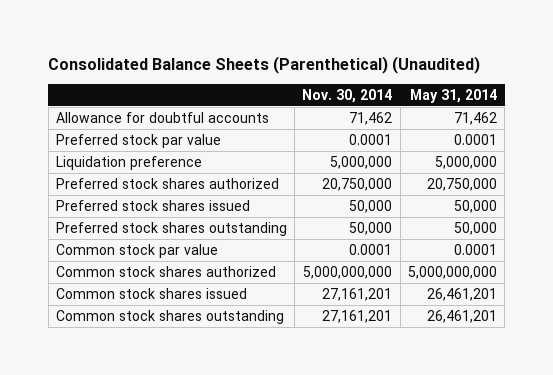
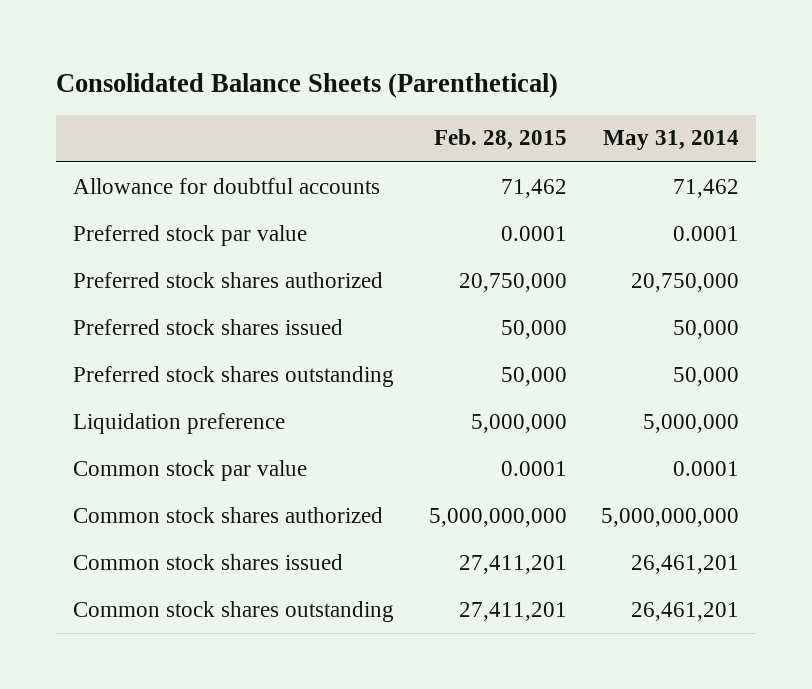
[48,55,481,74] Consolidated Balance Sheets (Parenthetical) (Unaudited) -> [56,72,559,98] Consolidated Balance Sheets (Parenthetical)
[302,88,393,103] Nov. 30, 2014 -> none
none -> [433,129,567,151] Feb. 28, 2015
[55,156,202,171] Liquidation preference -> [73,412,286,434] Liquidation preference

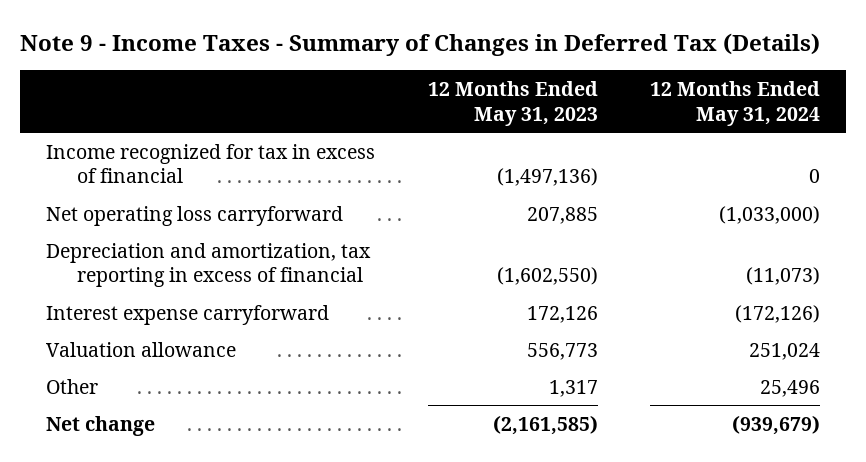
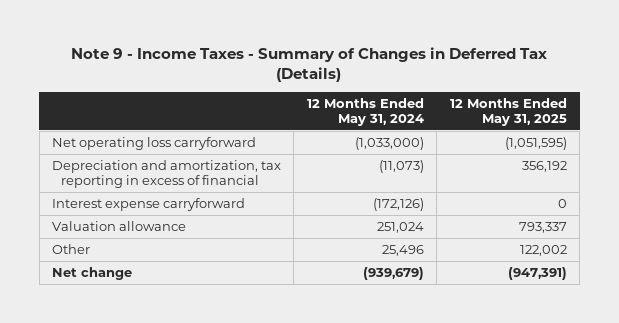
[427,80,598,126] 12 Months Ended May 31, 2023 -> none
none -> [449,98,567,127] 12 Months Ended May 31, 2025
[46,143,376,184] Income recognized for tax in excess of financial -> none

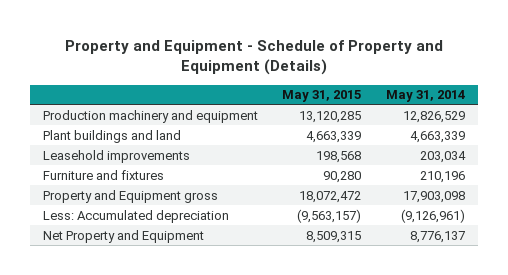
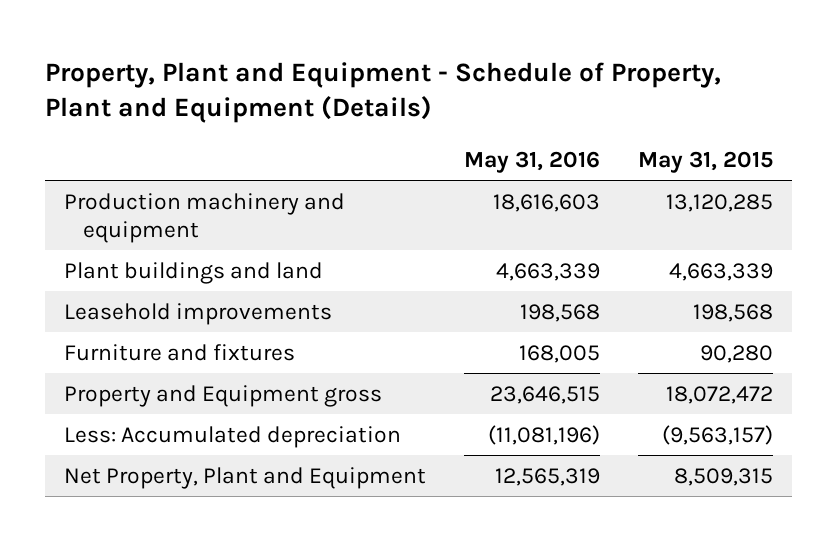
[64,39,443,76] Property and Equipment - Schedule of Property and Equipment (Details) -> [45,61,722,124] Property, Plant and Equipment - Schedule of Property, Plant and Equipment (Details)
[386,90,466,103] May 31, 2014 -> none
none -> [464,151,601,174] May 31, 2016
[42,229,204,243] Net Property and Equipment -> [64,466,427,489] Net Property, Plant and Equipment

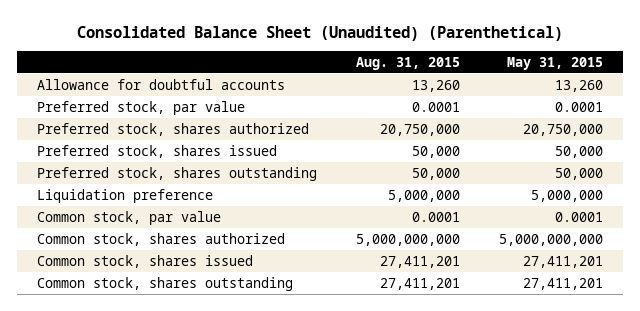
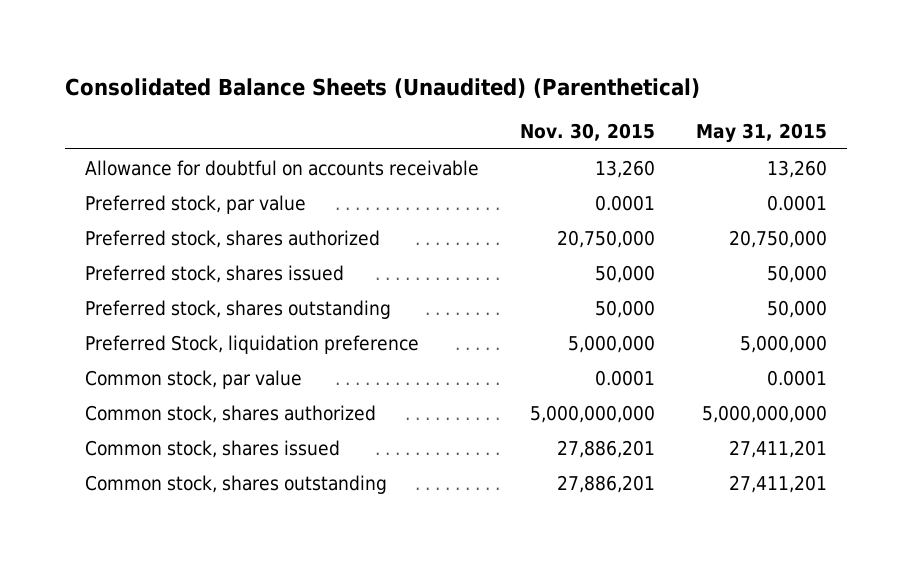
[77,25,564,41] Consolidated Balance Sheet (Unaudited) (Parenthetical) -> [65,77,701,98] Consolidated Balance Sheets (Unaudited) (Parenthetical)
[356,56,461,70] Aug. 31, 2015 -> none
none -> [520,123,656,142] Nov. 30, 2015
[36,78,285,90] Allowance for doubtful accounts -> [85,159,480,176] Allowance for doubtful on accounts receivable
[36,188,213,203] Liquidation preference -> [85,334,420,354] Preferred Stock, liquidation preference

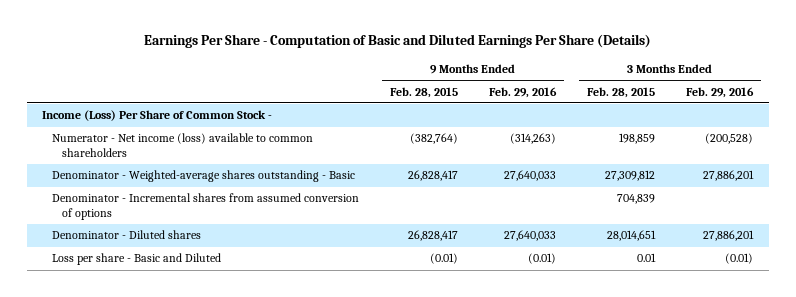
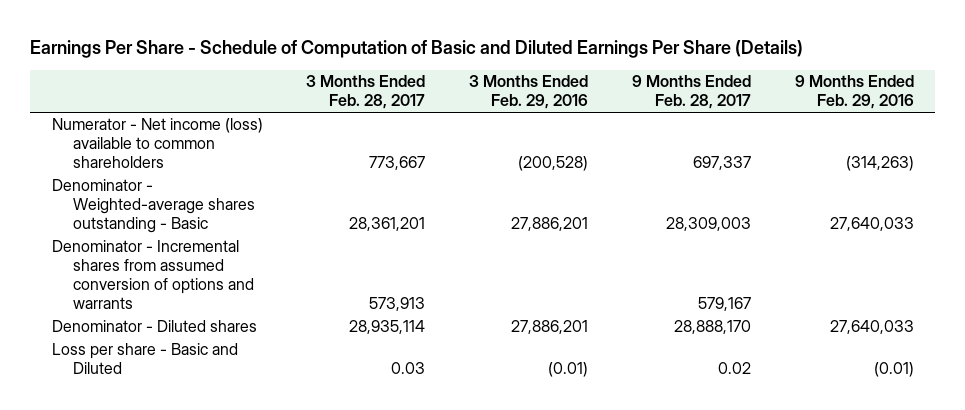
[143,34,651,49] Earnings Per Share - Computation of Basic and Diluted Earnings Per Share (Details) -> [29,40,803,59] Earnings Per Share - Schedule of Computation of Basic and Diluted Earnings Per Share (Details)
[389,86,458,98] Feb. 28, 2015 -> none
[587,86,656,98] Feb. 28, 2015 -> none
none -> [306,75,426,110] 3 Months Ended Feb. 28, 2017
none -> [631,75,751,110] 9 Months Ended Feb. 28, 2017
[42,110,273,122] Income (Loss) Per Share of Common Stock - -> none
[51,193,359,221] Denominator - Incremental shares from assumed conversion of options -> [51,240,255,310] Denominator - Incremental shares from assumed conversion of options and warrants

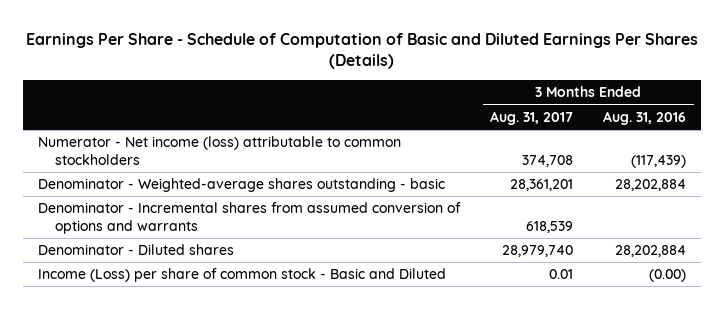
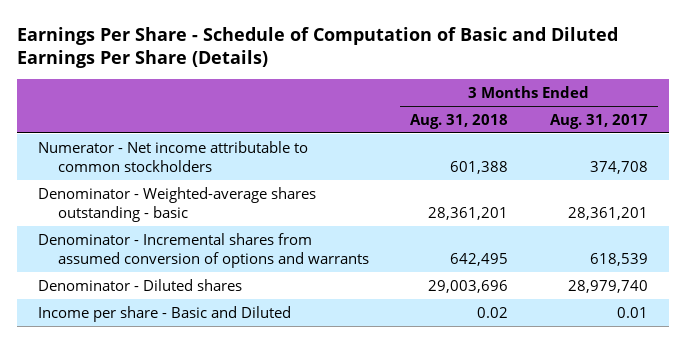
[26,32,699,70] Earnings Per Share - Schedule of Computation of Basic and Diluted Earnings Per Shares (Details) -> [17,26,619,69] Earnings Per Share - Schedule of Computation of Basic and Diluted Earnings Per Share (Details)
[603,110,687,125] Aug. 31, 2016 -> none
none -> [410,113,509,129] Aug. 31, 2018
[38,136,402,165] Numerator - Net income (loss) attributable to common stockholders -> [37,140,308,172] Numerator - Net income attributable to common stockholders
[38,268,447,283] Income (Loss) per share of common stock - Basic and Diluted -> [37,305,291,322] Income per share - Basic and Diluted

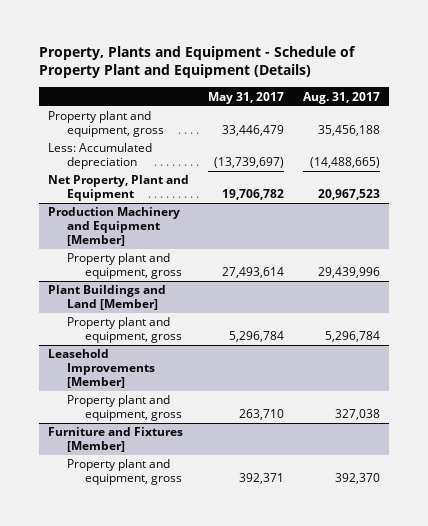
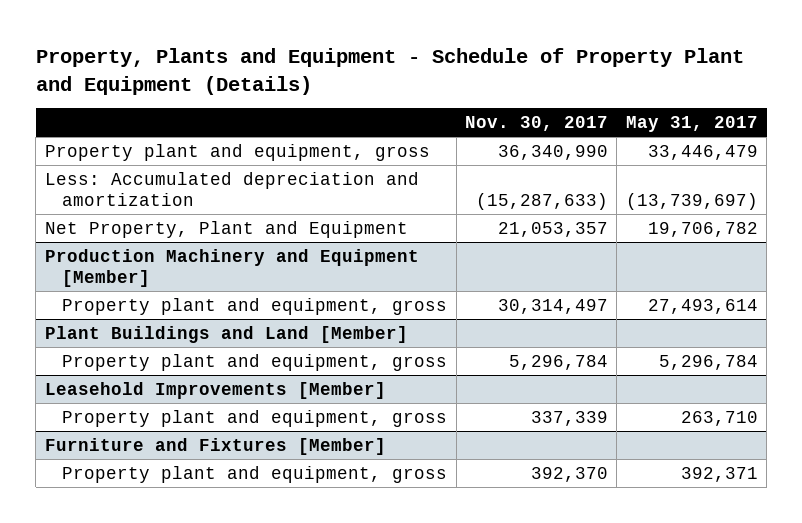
[302,91,380,104] Aug. 31, 2017 -> none
none -> [464,116,608,132] Nov. 30, 2017
[48,143,153,170] Less: Accumulated depreciation -> [44,171,419,206] Less: Accumulated depreciation and amortization

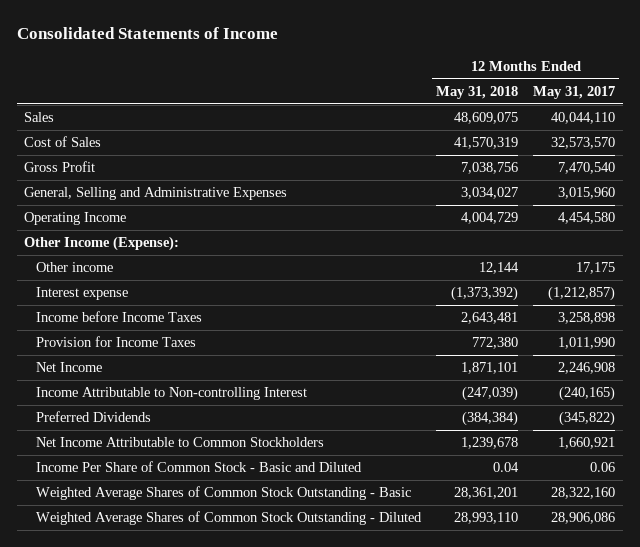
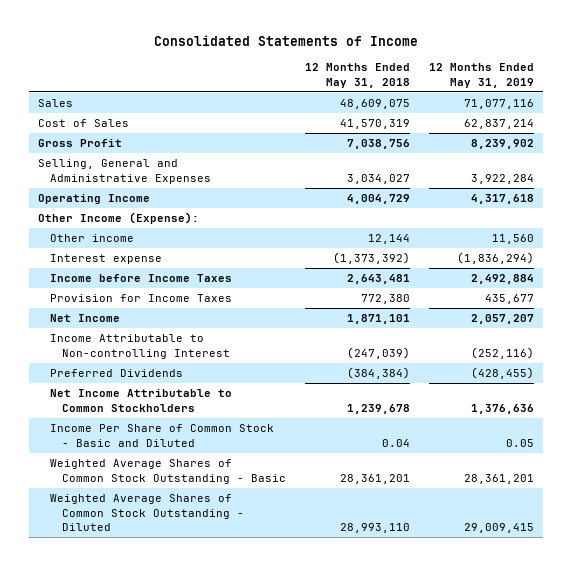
[533,85,616,99] May 31, 2017 -> none
none -> [428,63,534,88] 12 Months Ended May 31, 2019
[24,187,288,201] General, Selling and Administrative Expenses -> [38,159,211,184] Selling, General and Administrative Expenses

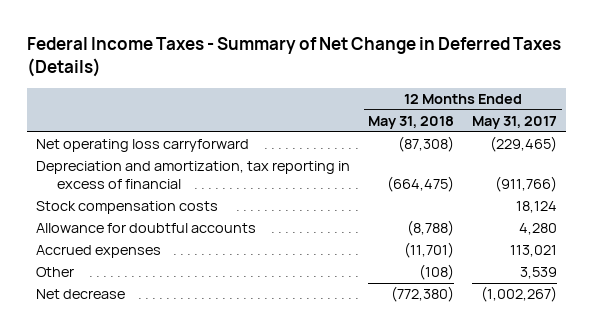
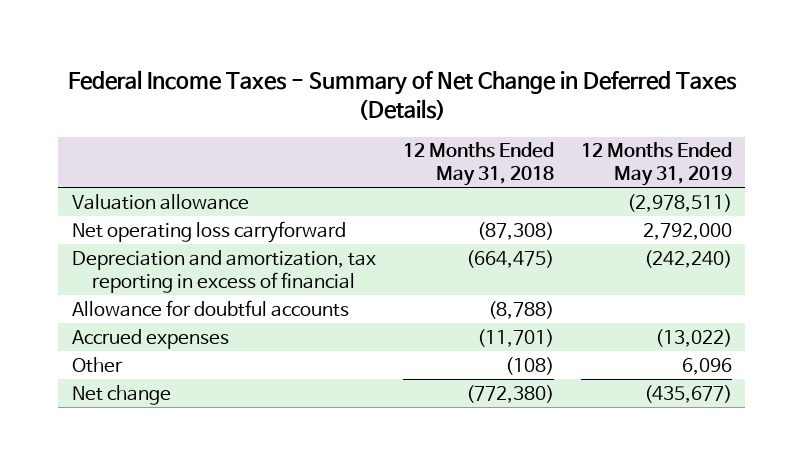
[472,116,558,130] May 31, 2017 -> none
none -> [580,142,732,187] 12 Months Ended May 31, 2019
none -> [71,193,249,210] Valuation allowance
[36,201,219,215] Stock compensation costs -> none
[36,289,126,300] Net decrease -> [71,384,171,405] Net change

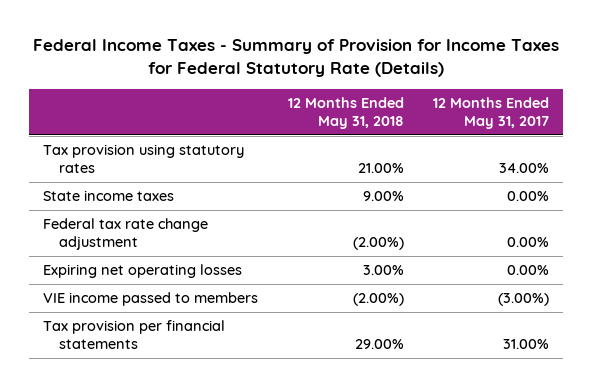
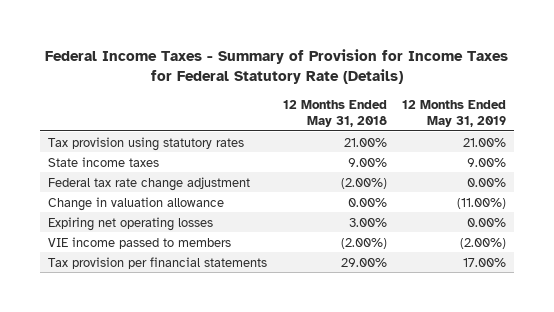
[432,97,549,129] 12 Months Ended May 31, 2017 -> none
none -> [402,99,507,127] 12 Months Ended May 31, 2019
none -> [48,196,225,211] Change in valuation allowance

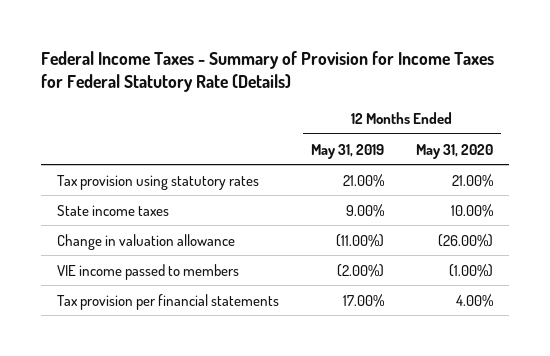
[282,99,387,127] 12 Months Ended May 31, 2018 -> none
none -> [416,143,494,159] May 31, 2020
[48,176,251,191] Federal tax rate change adjustment -> none
[48,216,214,231] Expiring net operating losses -> none

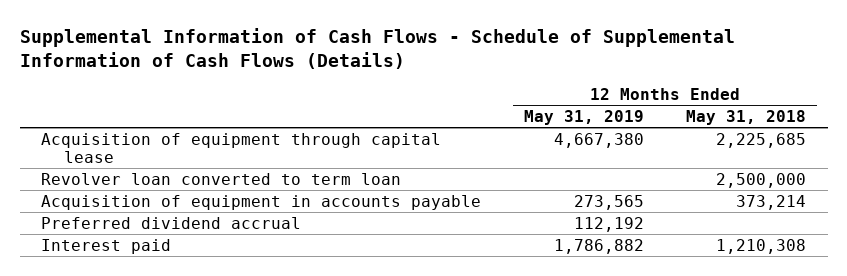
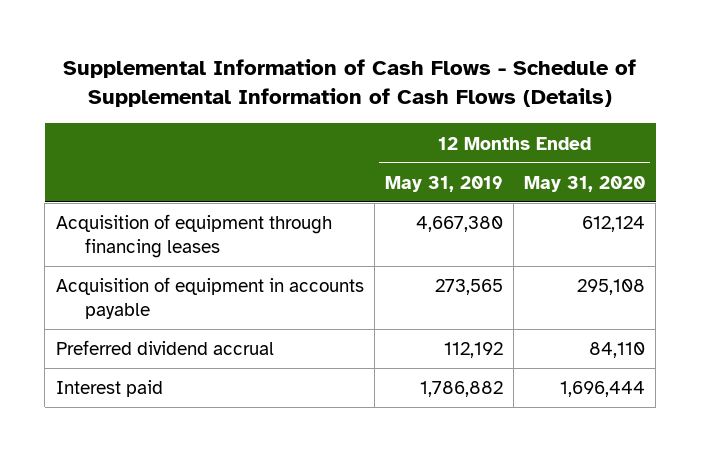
[686,109,807,125] May 31, 2018 -> none
none -> [523,175,645,192] May 31, 2020
[40,172,401,185] Revolver loan converted to term loan -> none
[40,132,441,163] Acquisition of equipment through capital lease -> [55,214,332,259] Acquisition of equipment through financing leases

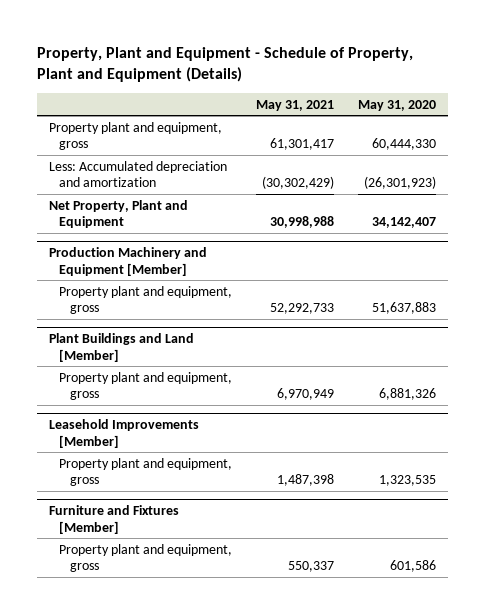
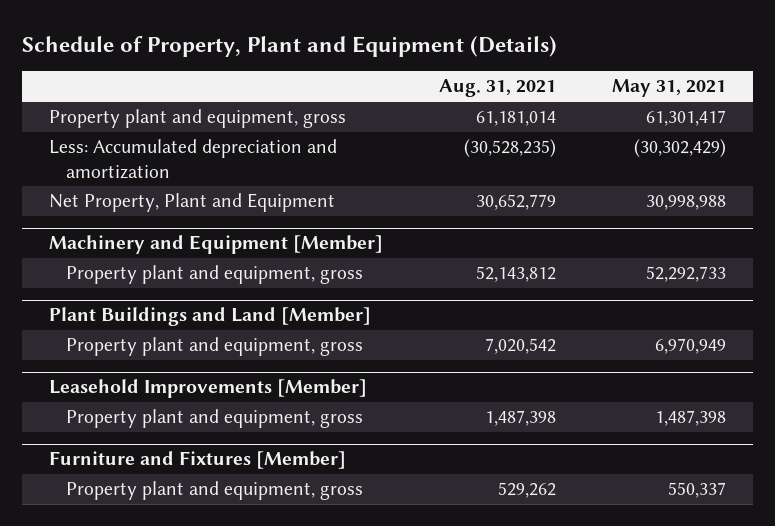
[36,47,413,83] Property, Plant and Equipment - Schedule of Property, Plant and Equipment (Details) -> [21,35,557,57] Schedule of Property, Plant and Equipment (Details)
[357,99,436,111] May 31, 2020 -> none
none -> [438,79,556,98] Aug. 31, 2021
[48,246,207,276] Production Machinery and Equipment [Member] -> [49,235,384,255] Machinery and Equipment [Member]

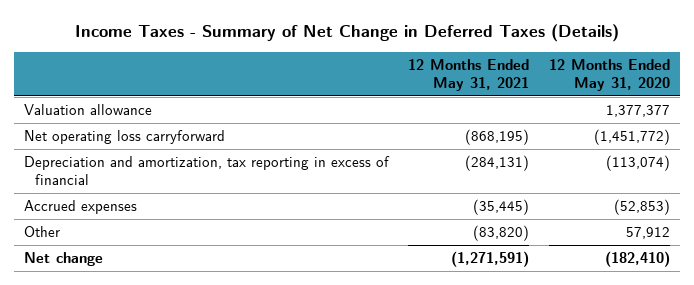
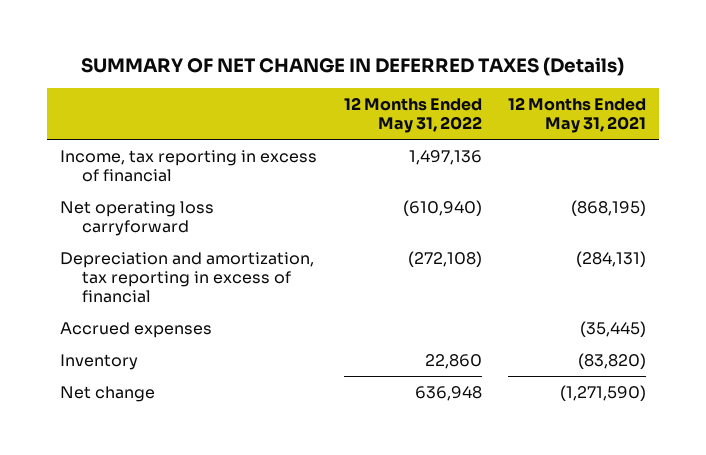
[74,23,619,42] Income Taxes - Summary of Net Change in Deferred Taxes (Details) -> [81,57,625,77] SUMMARY OF NET CHANGE IN DEFERRED TAXES (Details)
[549,58,671,92] 12 Months Ended May 31, 2020 -> none
none -> [343,96,482,134] 12 Months Ended May 31, 2022
[23,104,152,116] Valuation allowance -> none
none -> [60,149,318,183] Income, tax reporting in excess of financial
[23,226,60,238] Other -> [60,353,139,370] Inventory
[451,251,530,268] (1,271,591) -> [559,384,646,401] (1,271,590)

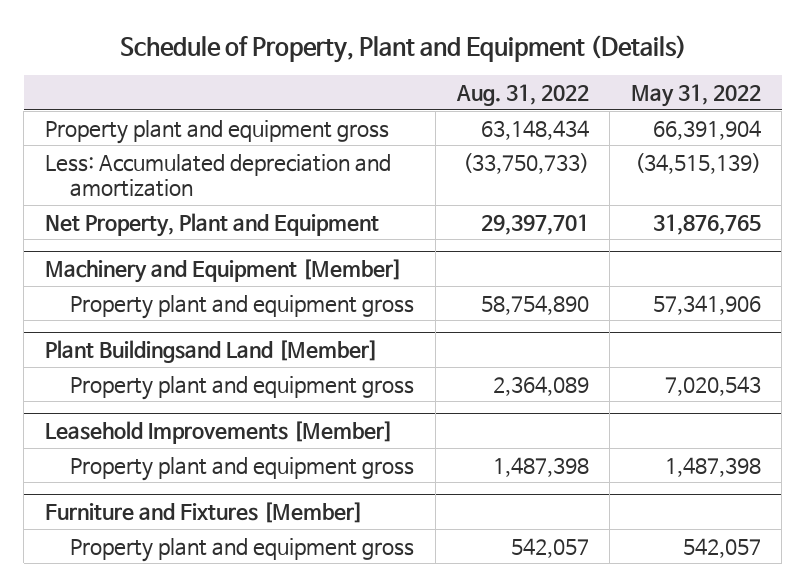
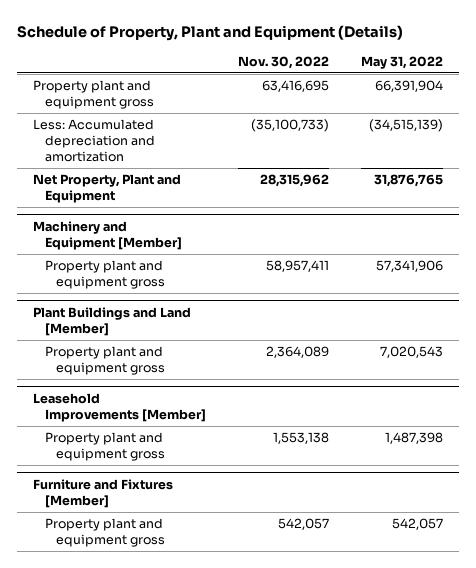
[455,83,589,106] Aug. 31, 2022 -> none
none -> [237,55,329,69] Nov. 30, 2022
[44,340,378,364] Plant Buildingsand Land [Member] -> [33,307,192,337] Plant Buildings and Land [Member]

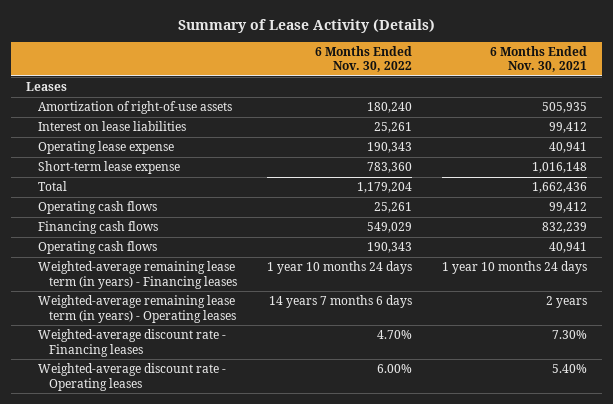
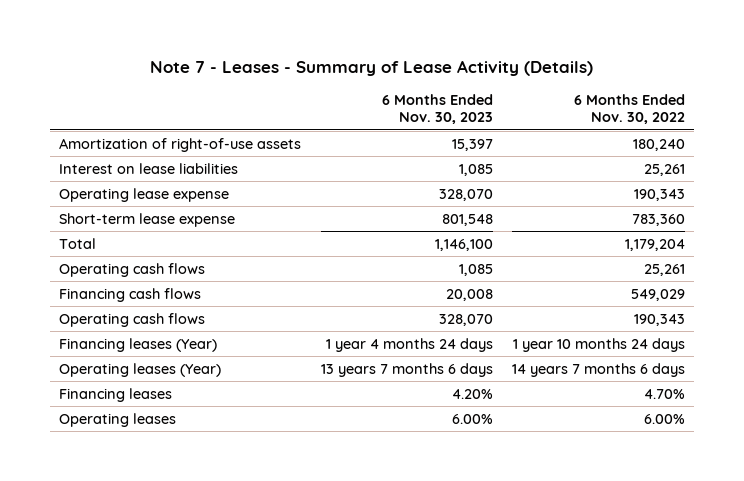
[177,18,435,33] Summary of Lease Activity (Details) -> [150,59,594,76] Note 7 - Leases - Summary of Lease Activity (Details)
[490,45,588,73] 6 Months Ended Nov. 30, 2021 -> none
none -> [381,93,493,125] 6 Months Ended Nov. 30, 2023
[25,82,67,92] Leases -> none
[37,261,238,289] Weighted-average remaining lease term (in years) - Financing leases -> [59,337,218,352] Financing leases (Year)
[37,295,237,323] Weighted-average remaining lease term (in years) - Operating leases -> [59,362,222,377] Operating leases (Year)
[37,329,226,357] Weighted-average discount rate - Financing leases -> [59,387,173,402] Financing leases
[37,363,226,391] Weighted-average discount rate - Operating leases -> [59,412,177,427] Operating leases

